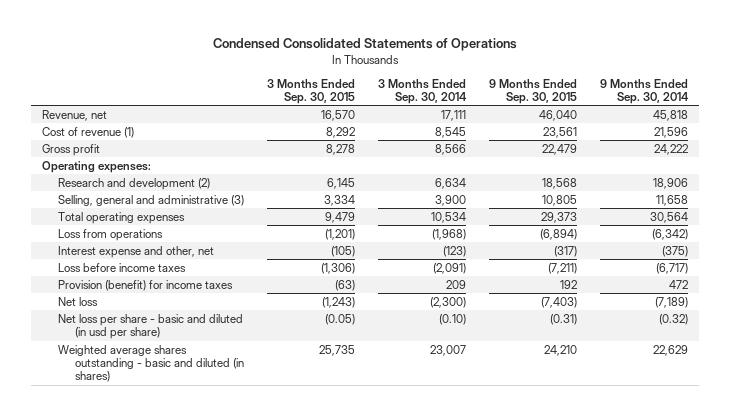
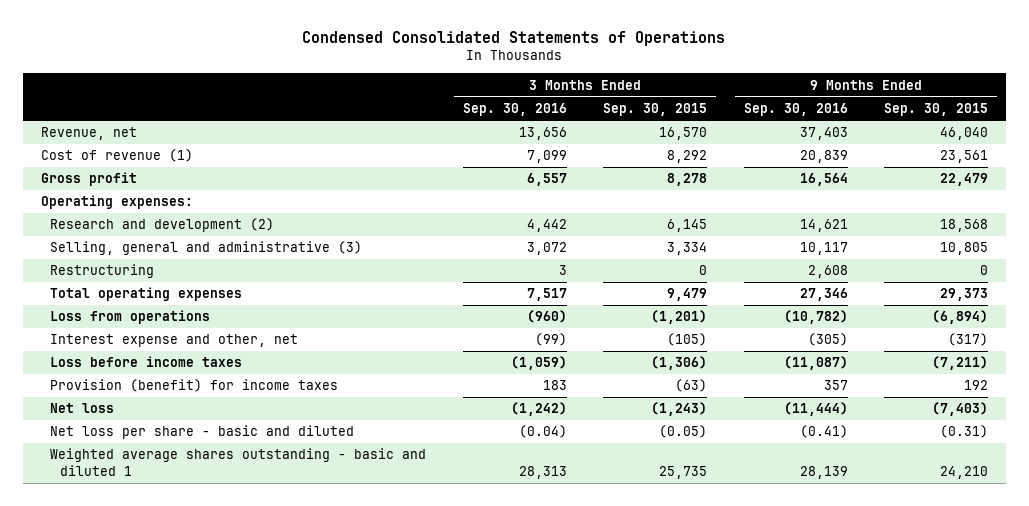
[378,78,468,104] 3 Months Ended Sep. 30, 2014 -> none
[599,78,689,104] 9 Months Ended Sep. 30, 2014 -> none
none -> [462,103,567,117] Sep. 30, 2016
none -> [743,103,848,117] Sep. 30, 2016
none -> [50,264,155,279] Restructuring
[58,313,244,340] Net loss per share - basic and diluted (in usd per share) -> [50,425,355,440] Net loss per share - basic and diluted
[58,344,244,383] Weighted average shares outstanding - basic and diluted (in shares) -> [50,448,427,477] Weighted average shares outstanding - basic and diluted 1

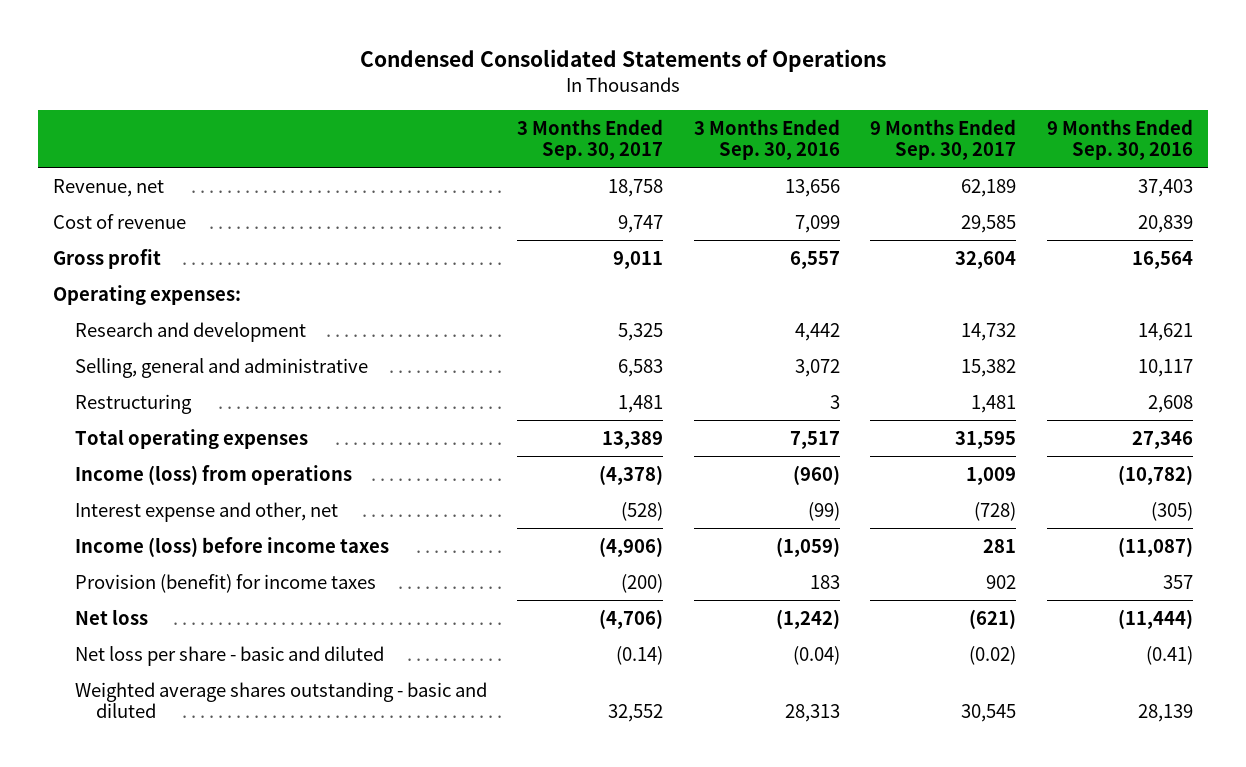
[603,103,708,117] Sep. 30, 2015 -> none
[884,103,989,117] Sep. 30, 2015 -> none
none -> [517,118,664,161] 3 Months Ended Sep. 30, 2017
none -> [870,118,1017,161] 9 Months Ended Sep. 30, 2017
[40,149,193,163] Cost of revenue (1) -> [53,213,187,229] Cost of revenue
[50,218,275,233] Research and development (2) -> [74,321,306,342] Research and development
[50,241,363,256] Selling, general and administrative (3) -> [74,357,368,378] Selling, general and administrative
[50,310,211,325] Loss from operations -> [74,464,352,485] Income (loss) from operations
[50,356,243,368] Loss before income taxes -> [74,536,389,557] Income (loss) before income taxes
[50,448,427,477] Weighted average shares outstanding - basic and diluted 1 -> [74,681,487,719] Weighted average shares outstanding - basic and diluted

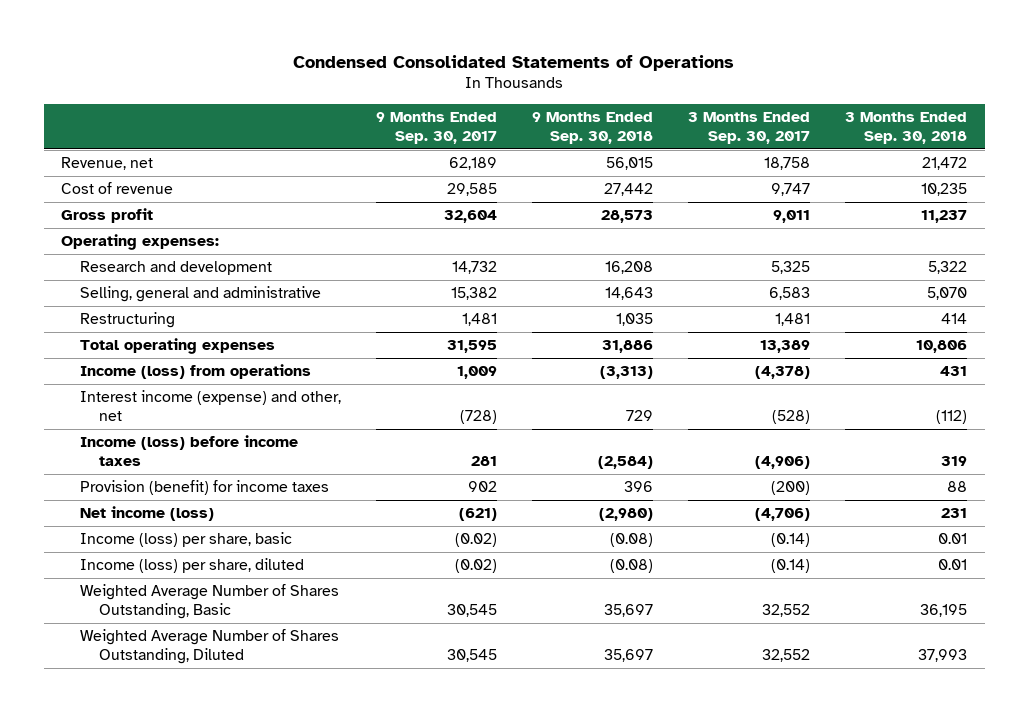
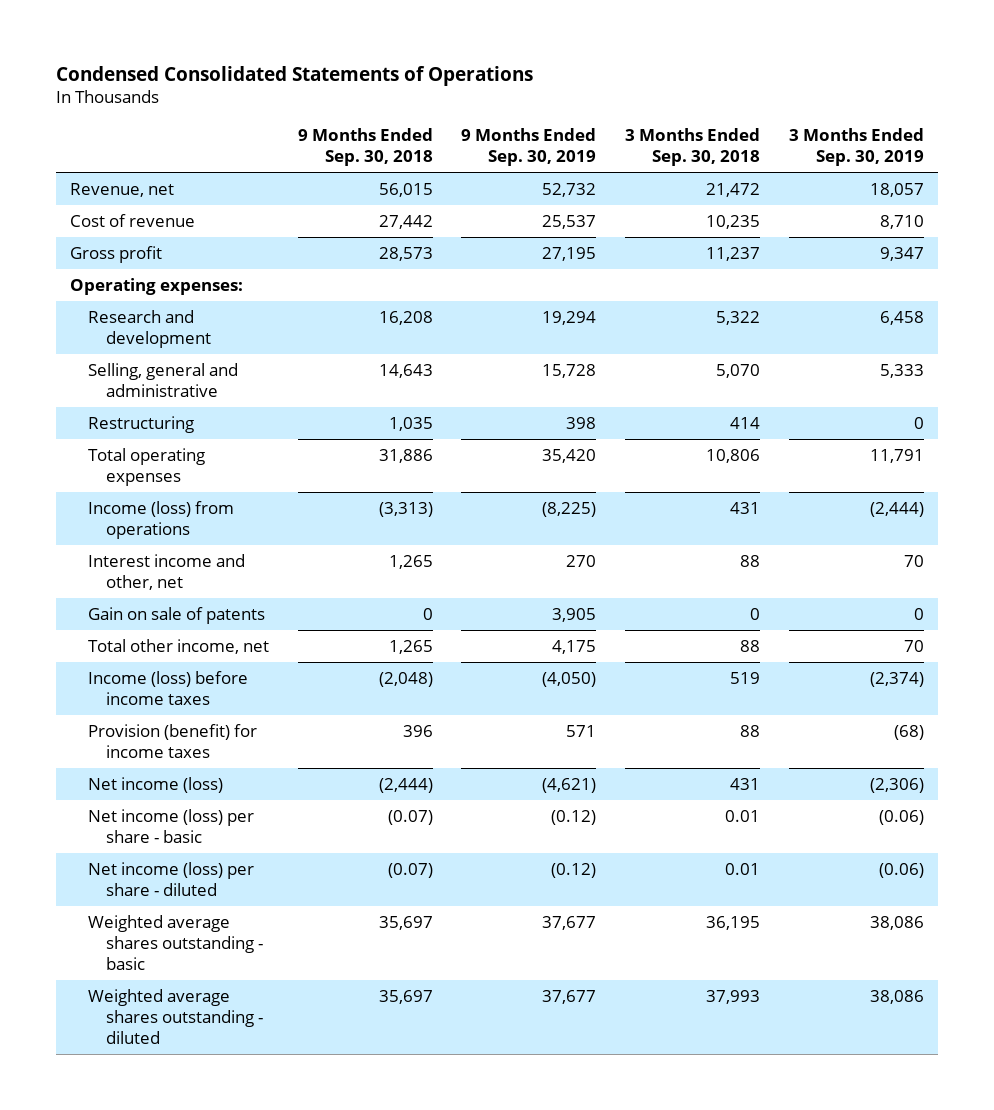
[376,111,498,144] 9 Months Ended Sep. 30, 2017 -> none
[688,111,811,144] 3 Months Ended Sep. 30, 2017 -> none
none -> [461,127,597,167] 9 Months Ended Sep. 30, 2019
none -> [788,127,924,167] 3 Months Ended Sep. 30, 2019
[80,390,342,422] Interest income (expense) and other, net -> [88,553,246,590] Interest income and other, net
[626,410,654,422] 729 -> [388,554,433,569] 1,265
[936,410,968,425] (112) -> [740,554,761,567] 88
none -> [88,606,266,624] Gain on sale of patents
none -> [88,638,270,654] Total other income, net
[598,456,654,470] (2,584) -> [378,671,433,687] (2,048)
[941,456,968,467] 319 -> [730,671,761,684] 519
[599,508,654,522] (2,980) -> [378,777,433,793] (2,444)
[941,508,968,519] 231 -> [730,777,761,790] 431
[80,532,293,548] Income (loss) per share, basic -> [88,808,255,843] Net income (loss) per share - basic
[610,533,654,548] (0.08) -> [387,809,433,825] (0.07)
[80,558,305,574] Income (loss) per share, diluted -> [88,861,255,896] Net income (loss) per share - diluted
[610,559,654,574] (0.08) -> [387,862,433,878] (0.07)
[80,584,340,620] Weighted Average Number of Shares Outstanding, Basic -> [88,914,264,970] Weighted average shares outstanding - basic
[80,629,340,665] Weighted Average Number of Shares Outstanding, Diluted -> [88,988,264,1044] Weighted average shares outstanding - diluted

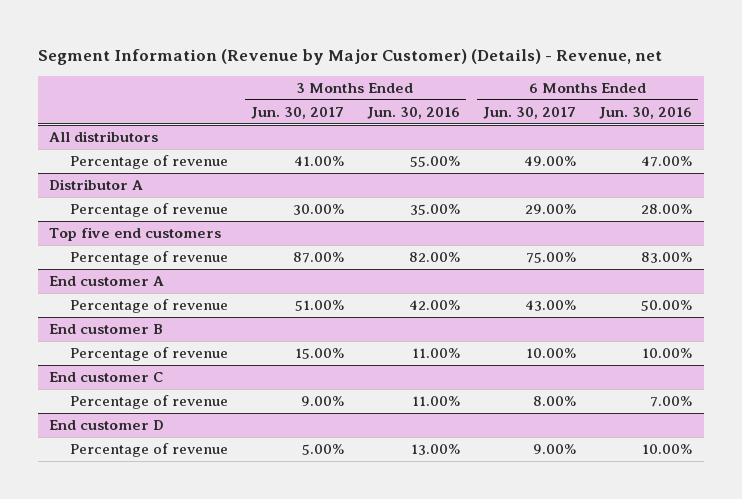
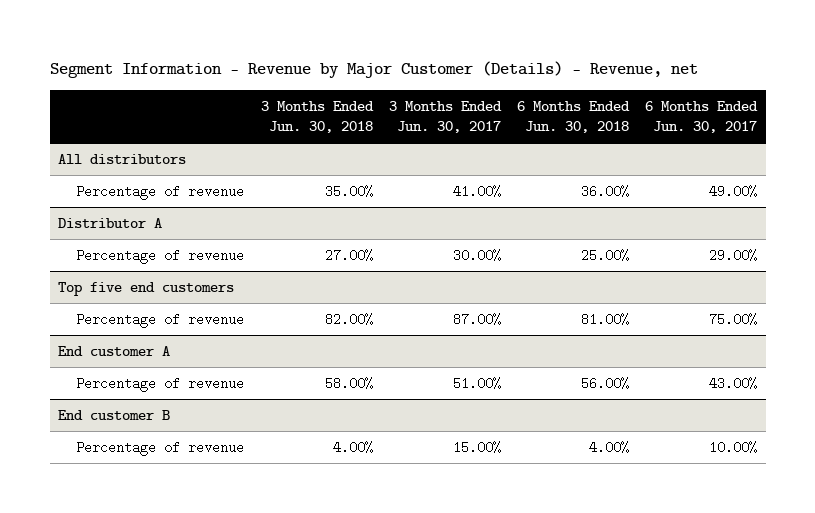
[37,48,662,65] Segment Information (Revenue by Major Customer) (Details) - Revenue, net -> [49,61,698,79] Segment Information - Revenue by Major Customer (Details) - Revenue, net
[367,106,461,119] Jun. 30, 2016 -> none
[599,106,693,119] Jun. 30, 2016 -> none
none -> [260,100,374,133] 3 Months Ended Jun. 30, 2018
none -> [517,100,631,133] 6 Months Ended Jun. 30, 2018
[49,372,164,383] End customer C -> none
[69,395,228,410] Percentage of revenue -> none
[49,420,165,431] End customer D -> none
[69,443,228,458] Percentage of revenue -> none

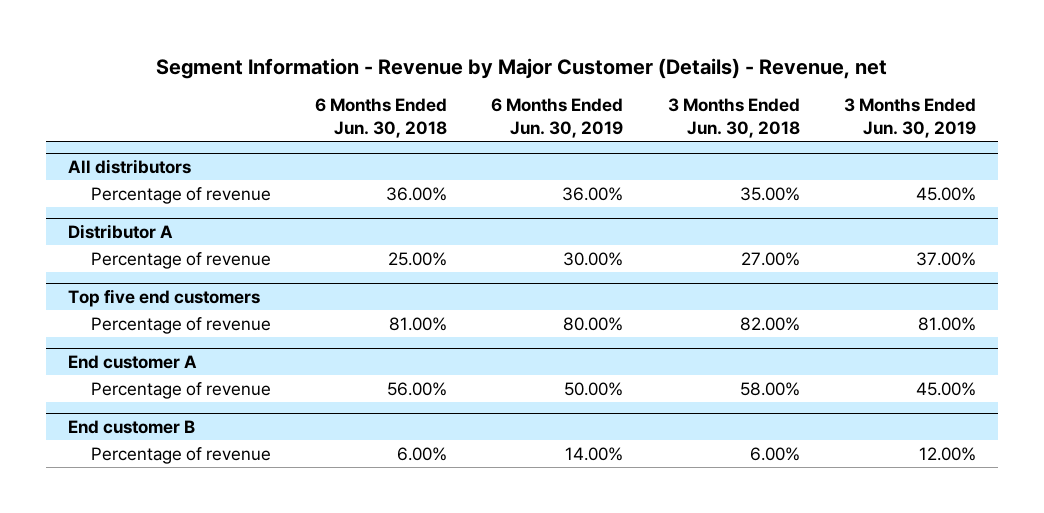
[388,100,502,133] 3 Months Ended Jun. 30, 2017 -> none
[645,100,759,133] 6 Months Ended Jun. 30, 2017 -> none
none -> [491,98,624,138] 6 Months Ended Jun. 30, 2019
none -> [843,98,976,138] 3 Months Ended Jun. 30, 2019
[332,440,373,454] 4.00% -> [749,446,800,461] 6.00%
[589,440,630,454] 4.00% -> [397,446,448,461] 6.00%

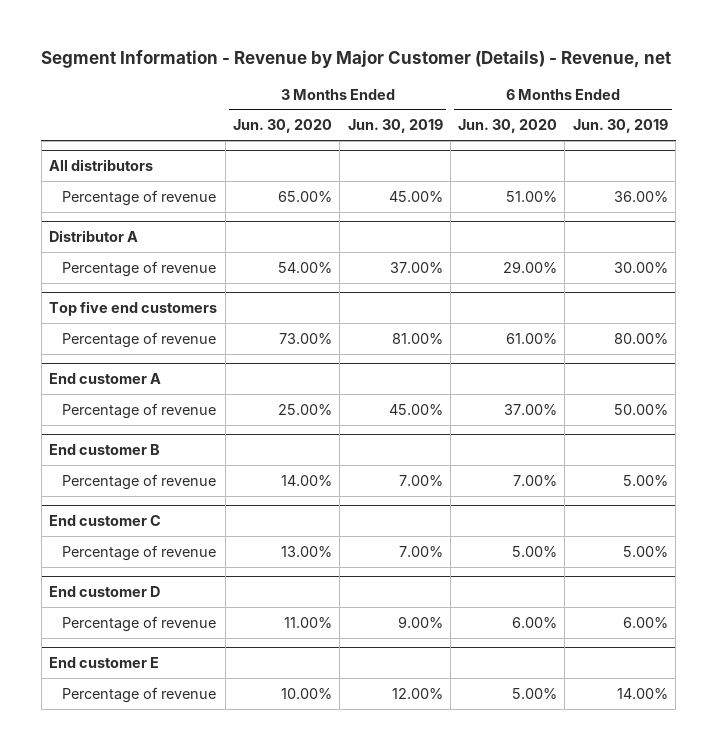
[315,98,448,138] 6 Months Ended Jun. 30, 2018 -> none
[667,98,800,138] 3 Months Ended Jun. 30, 2018 -> none
none -> [232,119,332,134] Jun. 30, 2020
none -> [458,119,558,134] Jun. 30, 2020
none -> [62,473,217,490] Percentage of revenue
none -> [49,515,162,527] End customer C
none -> [62,544,217,561] Percentage of revenue
none -> [49,586,161,598] End customer D
none -> [62,615,217,632] Percentage of revenue
none -> [49,657,160,669] End customer E

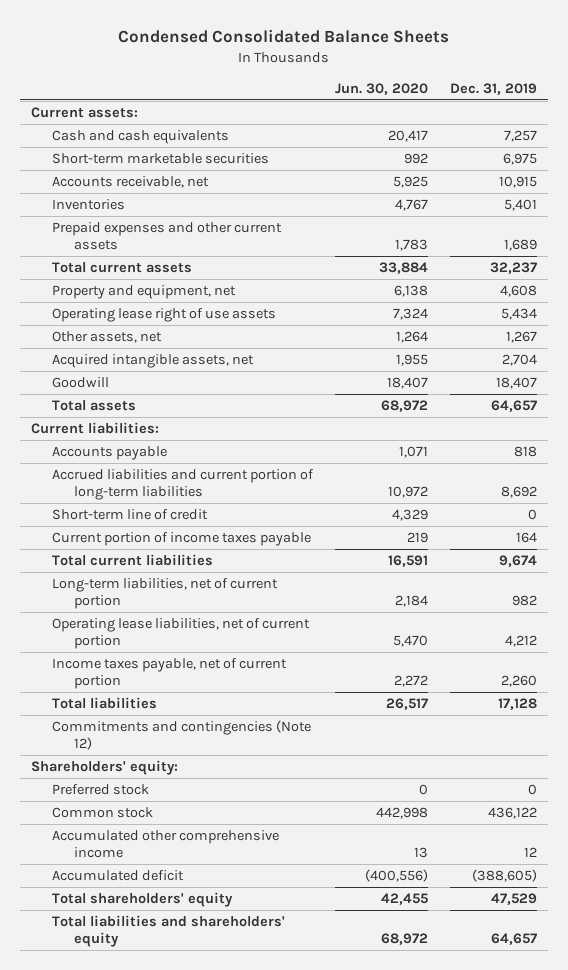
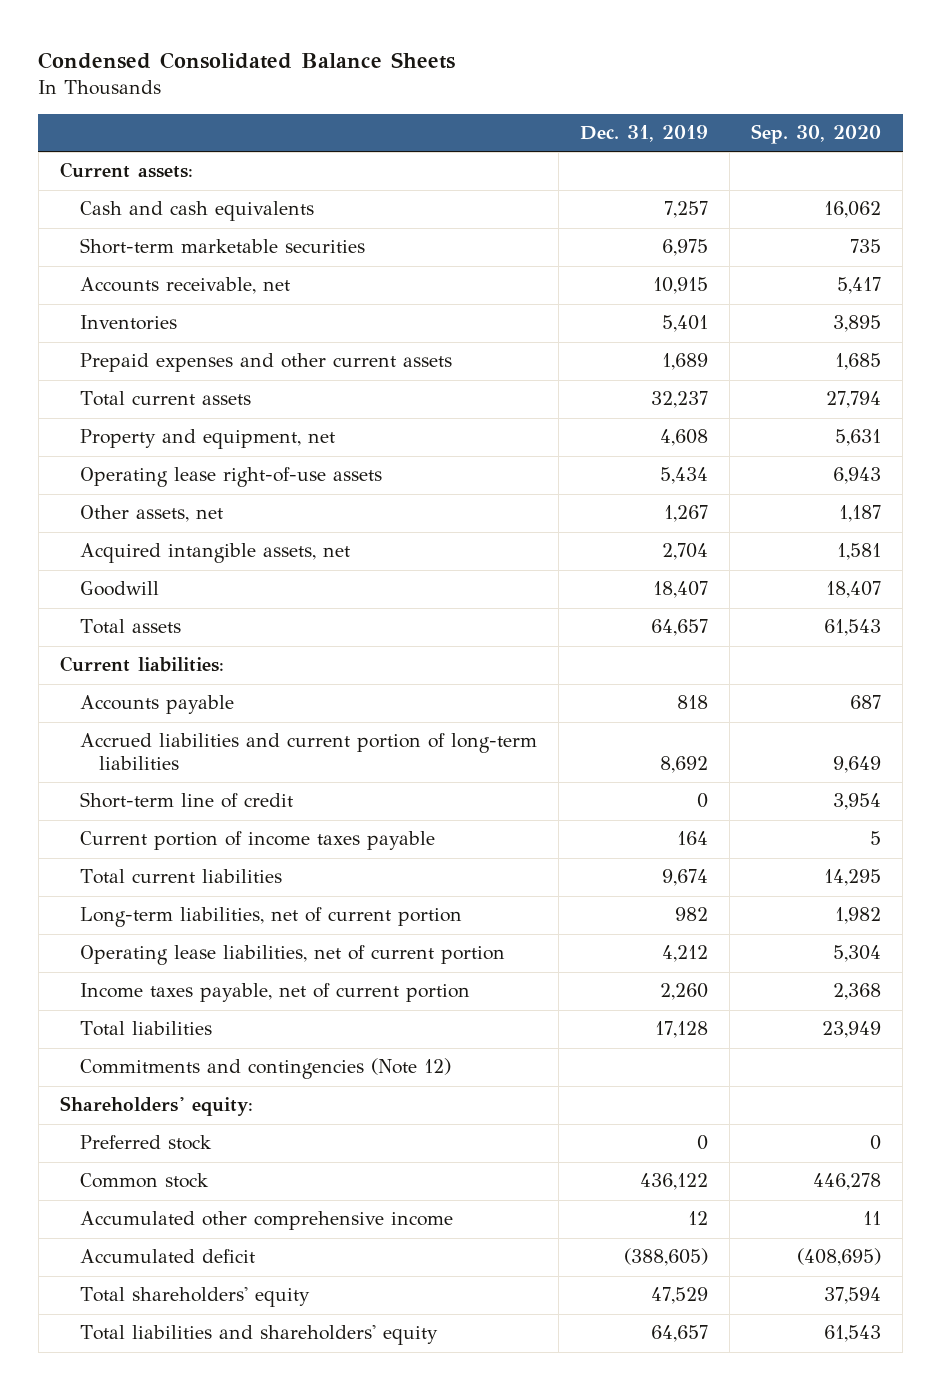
[335,83,429,96] Jun. 30, 2020 -> none
none -> [751,124,882,145] Sep. 30, 2020
[52,307,277,322] Operating lease right of use assets -> [79,467,382,488] Operating lease right-of-use assets

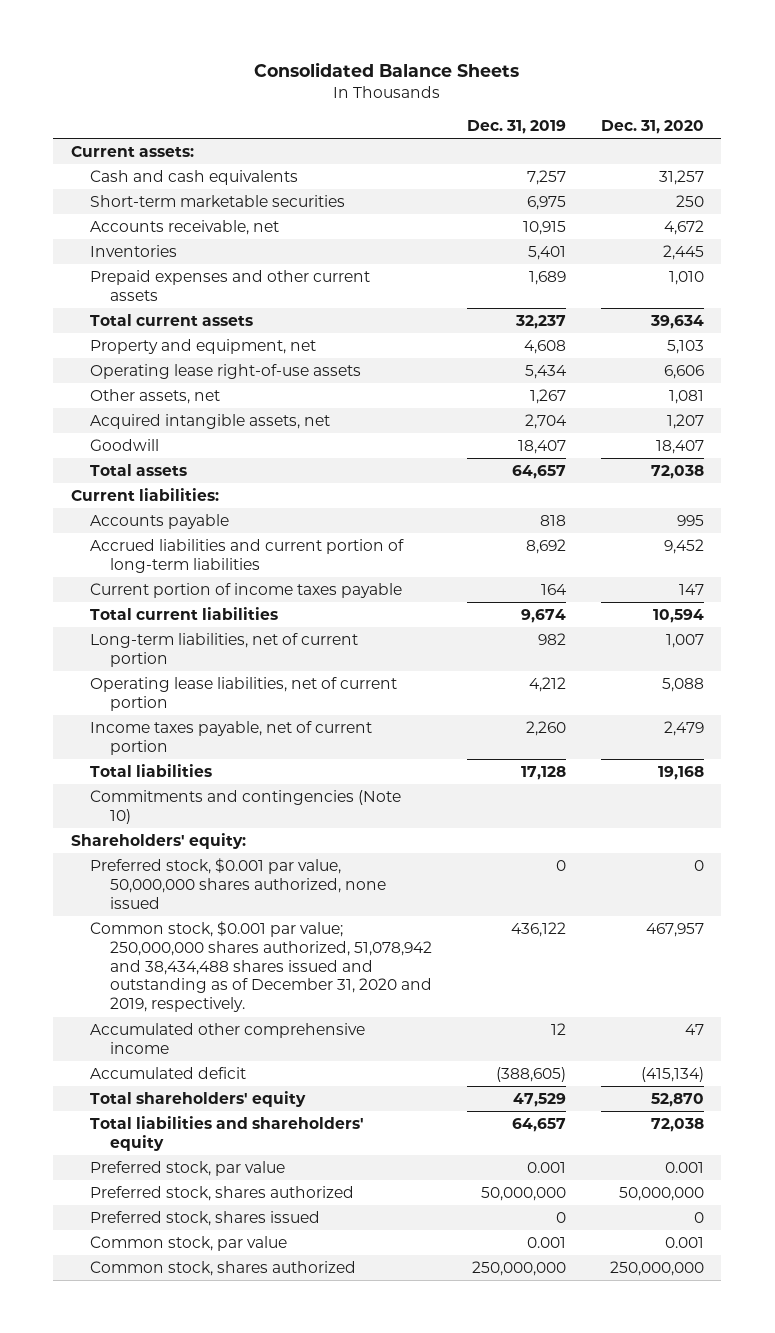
[38,52,456,70] Condensed Consolidated Balance Sheets -> [254,62,520,78] Consolidated Balance Sheets
[751,124,882,145] Sep. 30, 2020 -> none
none -> [600,120,704,135] Dec. 31, 2020
[79,792,293,809] Short-term line of credit -> none
[79,1058,451,1080] Commitments and contingencies (Note 12) -> [90,790,402,824] Commitments and contingencies (Note 10)
[79,1135,212,1151] Preferred stock -> [90,858,387,909] Preferred stock, $0.001 par value, 50,000,000 shares authorized, none issued
[79,1173,209,1189] Common stock -> [90,921,433,1013] Common stock, $0.001 par value; 250,000,000 shares authorized, 51,078,942 and 38,434,488 shares issued and outstanding as of December 31, 2020 and 2019, respectively.
none -> [90,1161,286,1177] Preferred stock, par value
none -> [90,1186,355,1202] Preferred stock, shares authorized
none -> [90,1211,321,1227] Preferred stock, shares issued
none -> [90,1236,288,1252] Common stock, par value
none -> [90,1261,357,1277] Common stock, shares authorized

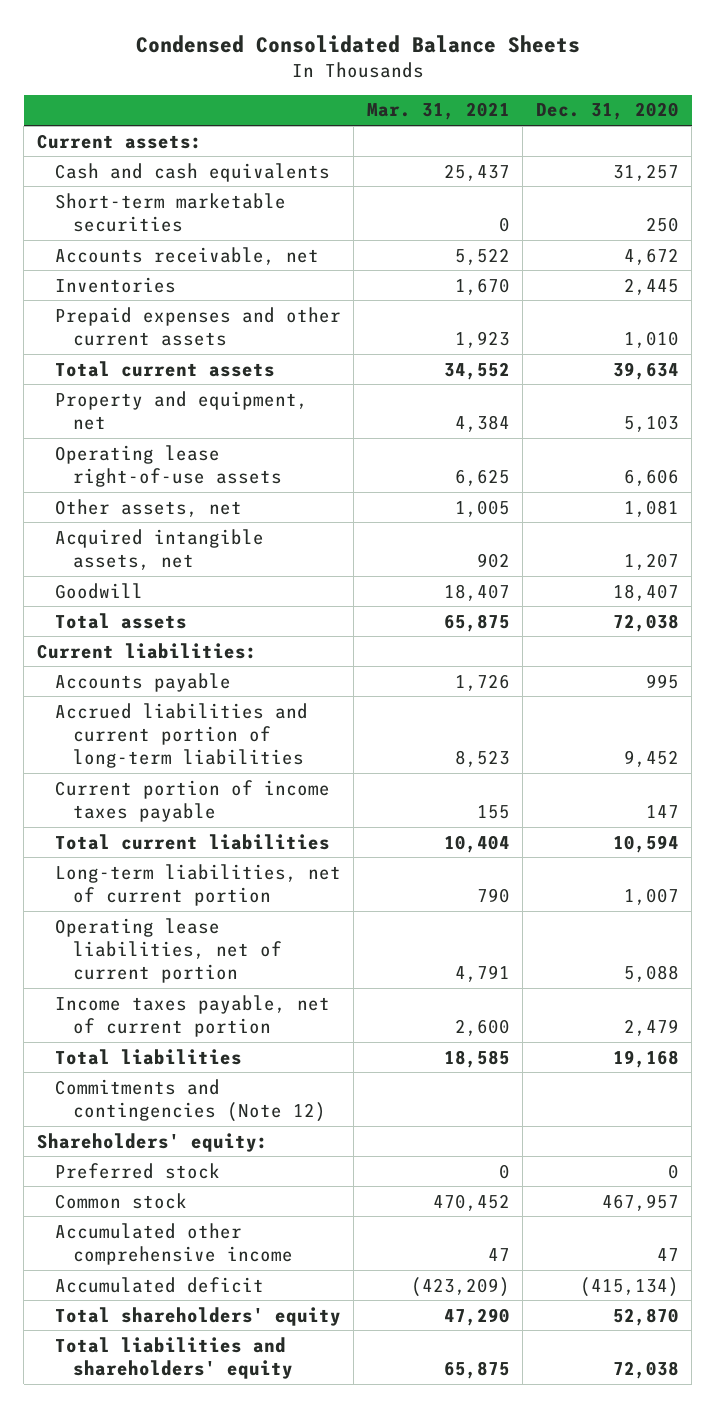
[254,62,520,78] Consolidated Balance Sheets -> [135,34,580,53] Condensed Consolidated Balance Sheets
[467,120,567,135] Dec. 31, 2019 -> none
none -> [366,102,510,121] Mar. 31, 2021
[90,790,402,824] Commitments and contingencies (Note 10) -> [54,1078,326,1122] Commitments and contingencies (Note 12)
[90,858,387,909] Preferred stock, $0.001 par value, 50,000,000 shares authorized, none issued -> [54,1162,220,1179] Preferred stock
[90,921,433,1013] Common stock, $0.001 par value; 250,000,000 shares authorized, 51,078,942 and 38,434,488 shares issued and outstanding as of December 31, 2020 and 2019, respectively. -> [54,1192,187,1209] Common stock
[90,1161,286,1177] Preferred stock, par value -> none
[90,1186,355,1202] Preferred stock, shares authorized -> none
[90,1211,321,1227] Preferred stock, shares issued -> none
[90,1236,288,1252] Common stock, par value -> none
[90,1261,357,1277] Common stock, shares authorized -> none

